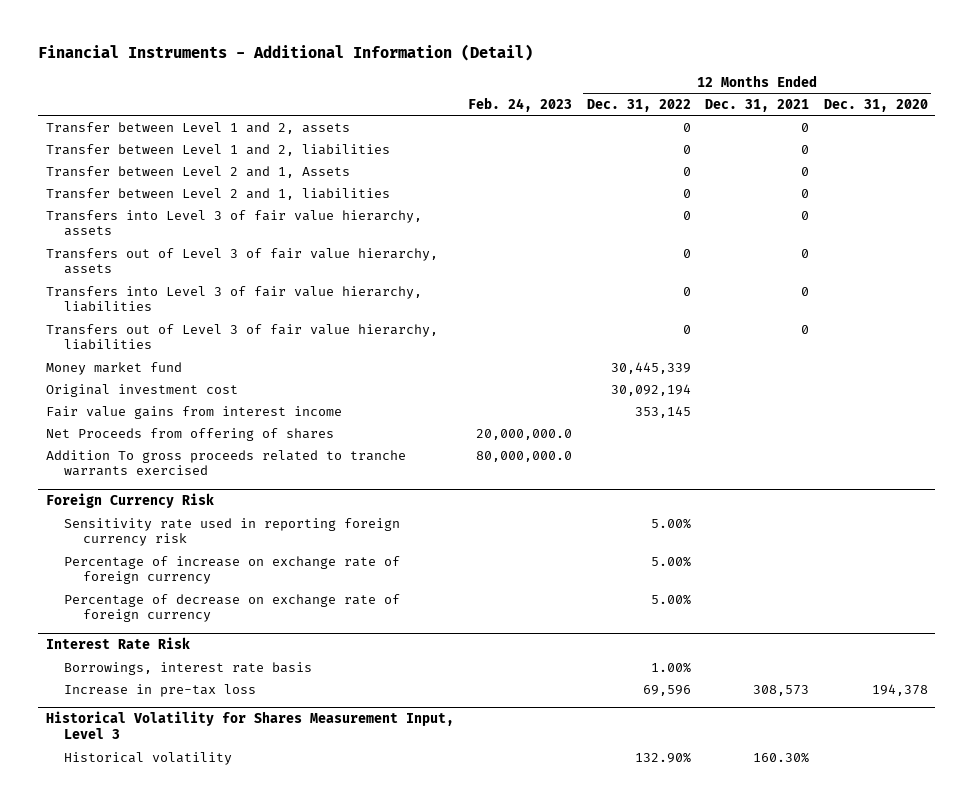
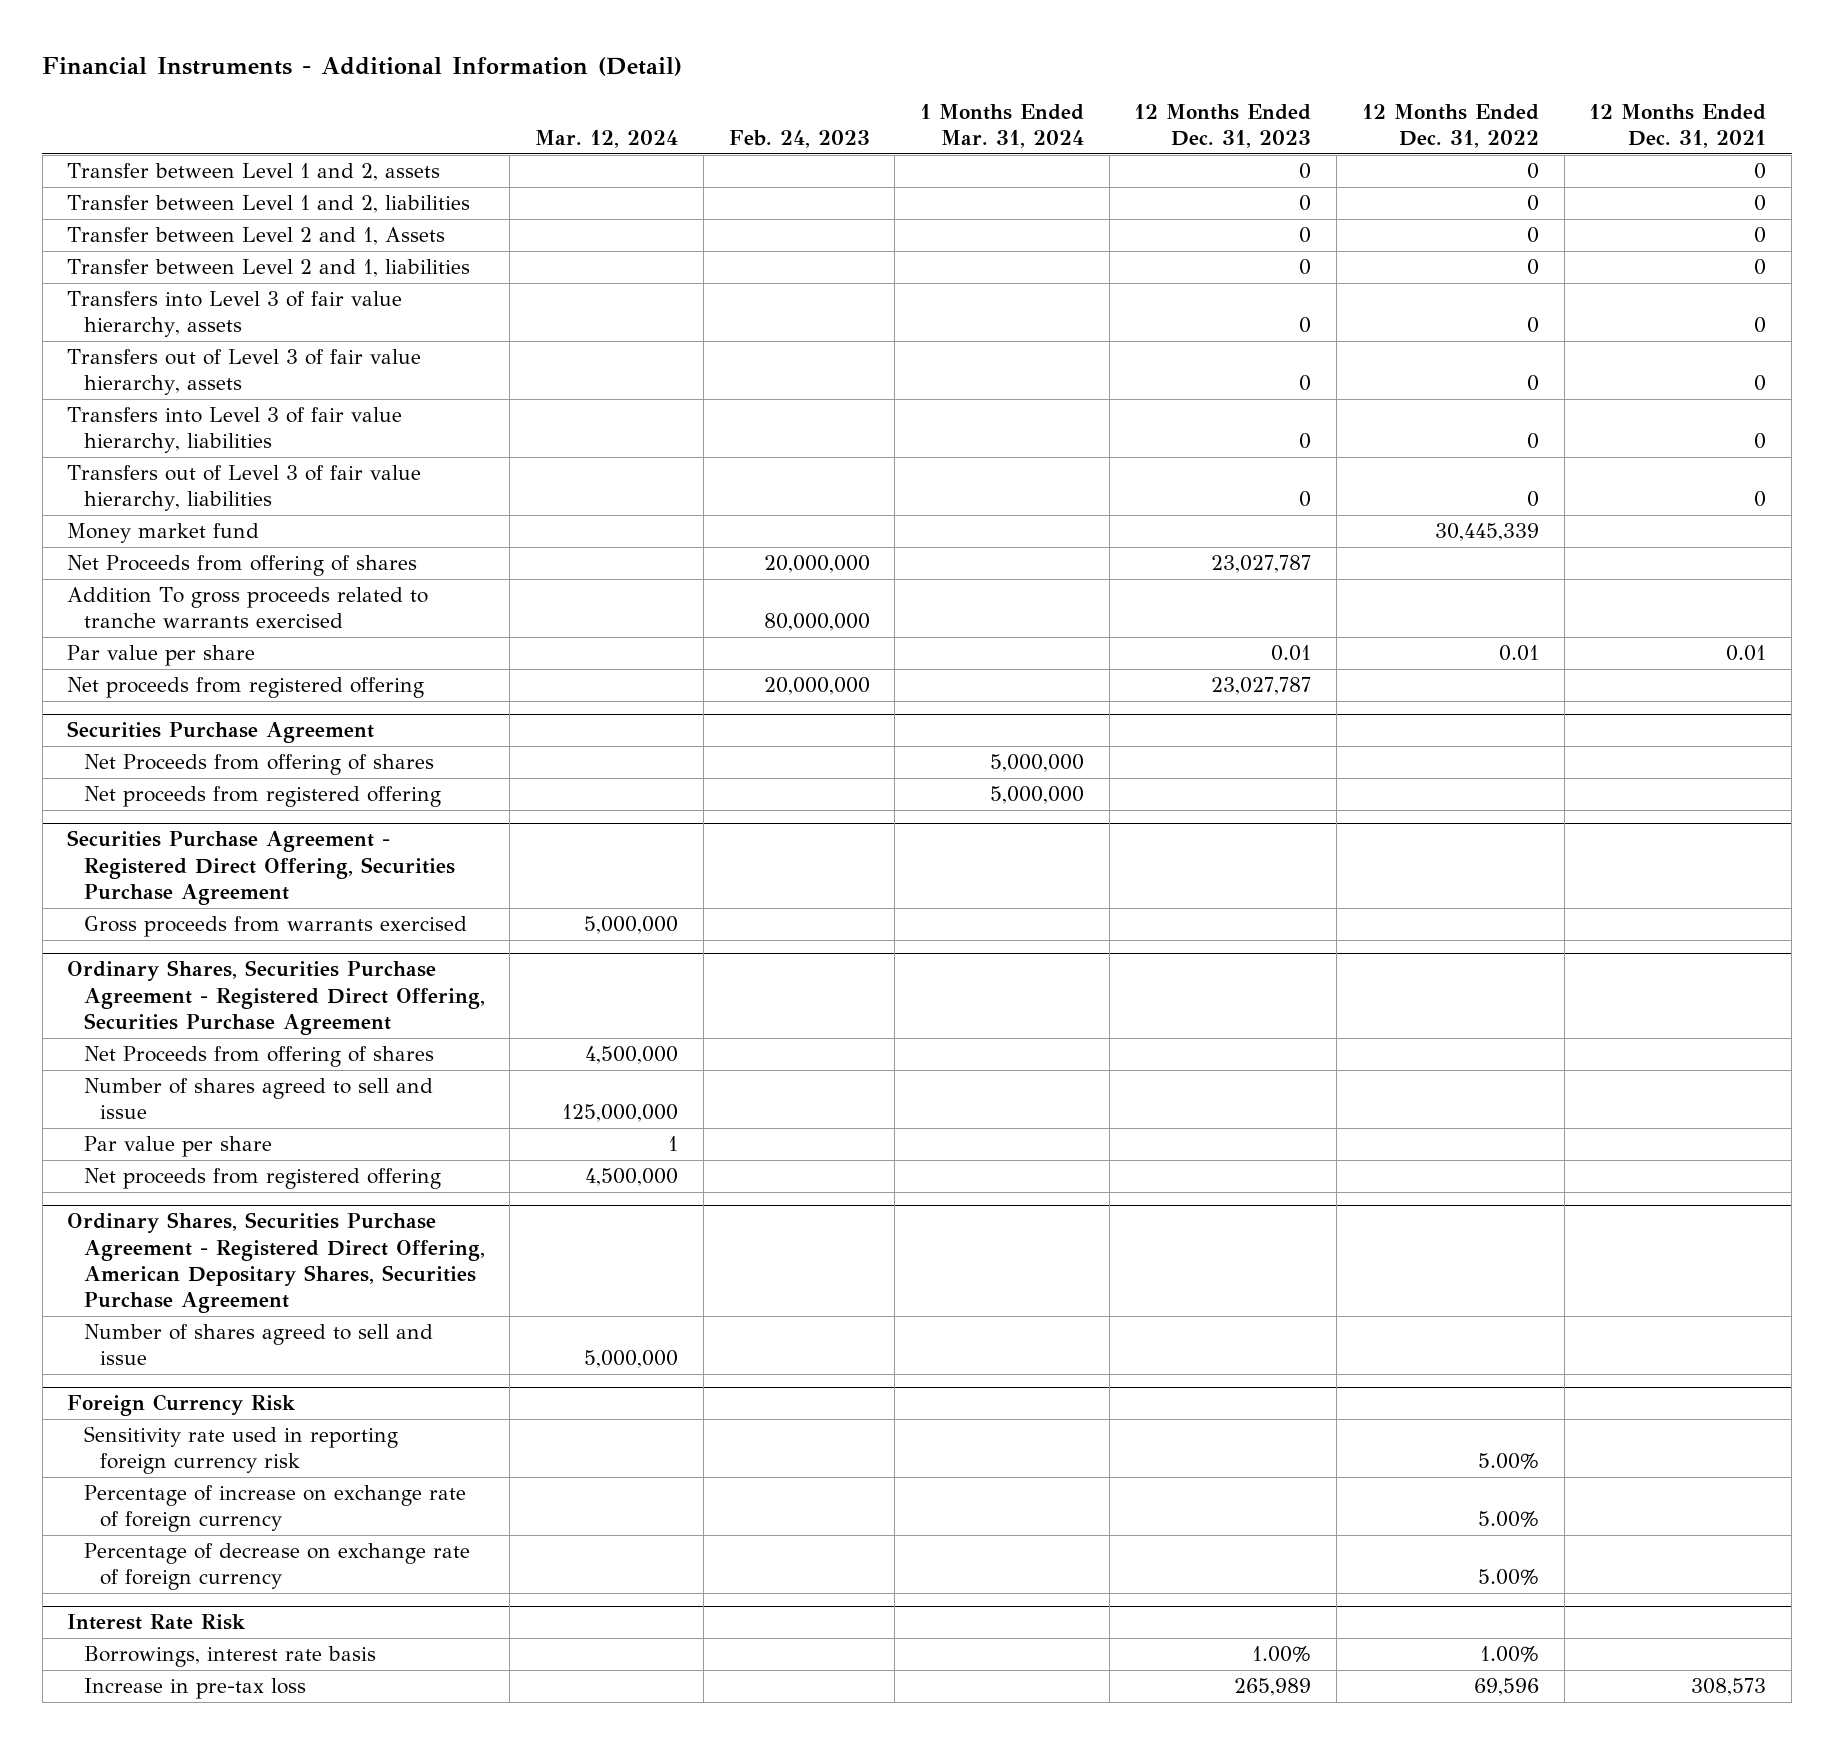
[823,98,928,112] Dec. 31, 2020 -> none
none -> [535,129,679,148] Mar. 12, 2024
none -> [919,103,1084,148] 1 Months Ended Mar. 31, 2024
none -> [1134,103,1312,148] 12 Months Ended Dec. 31, 2023
[45,383,238,397] Original investment cost -> none
[45,405,342,419] Fair value gains from interest income -> none
[476,428,573,440] 20,000,000.0 -> [763,555,870,574] 20,000,000
[476,450,573,462] 80,000,000.0 -> [763,613,870,632] 80,000,000
none -> [67,645,256,667] Par value per share
none -> [67,677,425,699] Net proceeds from registered offering
none -> [67,721,375,744] Securities Purchase Agreement
none -> [83,754,434,776] Net Proceeds from offering of shares
none -> [83,786,441,808] Net proceeds from registered offering
none -> [67,830,455,905] Securities Purchase Agreement - Registered Direct Offering, Securities Purchase Agreement
none -> [83,916,467,938] Gross proceeds from warrants exercised
none -> [67,960,485,1035] Ordinary Shares, Securities Purchase Agreement - Registered Direct Offering, Securities Purchase Agreement
none -> [83,1046,434,1068] Net Proceeds from offering of shares
none -> [83,1078,433,1120] Number of shares agreed to sell and issue
none -> [83,1136,272,1158] Par value per share
none -> [83,1168,441,1190] Net proceeds from registered offering
none -> [67,1212,485,1314] Ordinary Shares, Securities Purchase Agreement - Registered Direct Offering, American Depositary Shares, Securities Purchase Agreement
none -> [83,1324,433,1366] Number of shares agreed to sell and issue
[45,711,454,740] Historical Volatility for Shares Measurement Input, Level 3 -> none
[64,751,233,765] Historical volatility -> none

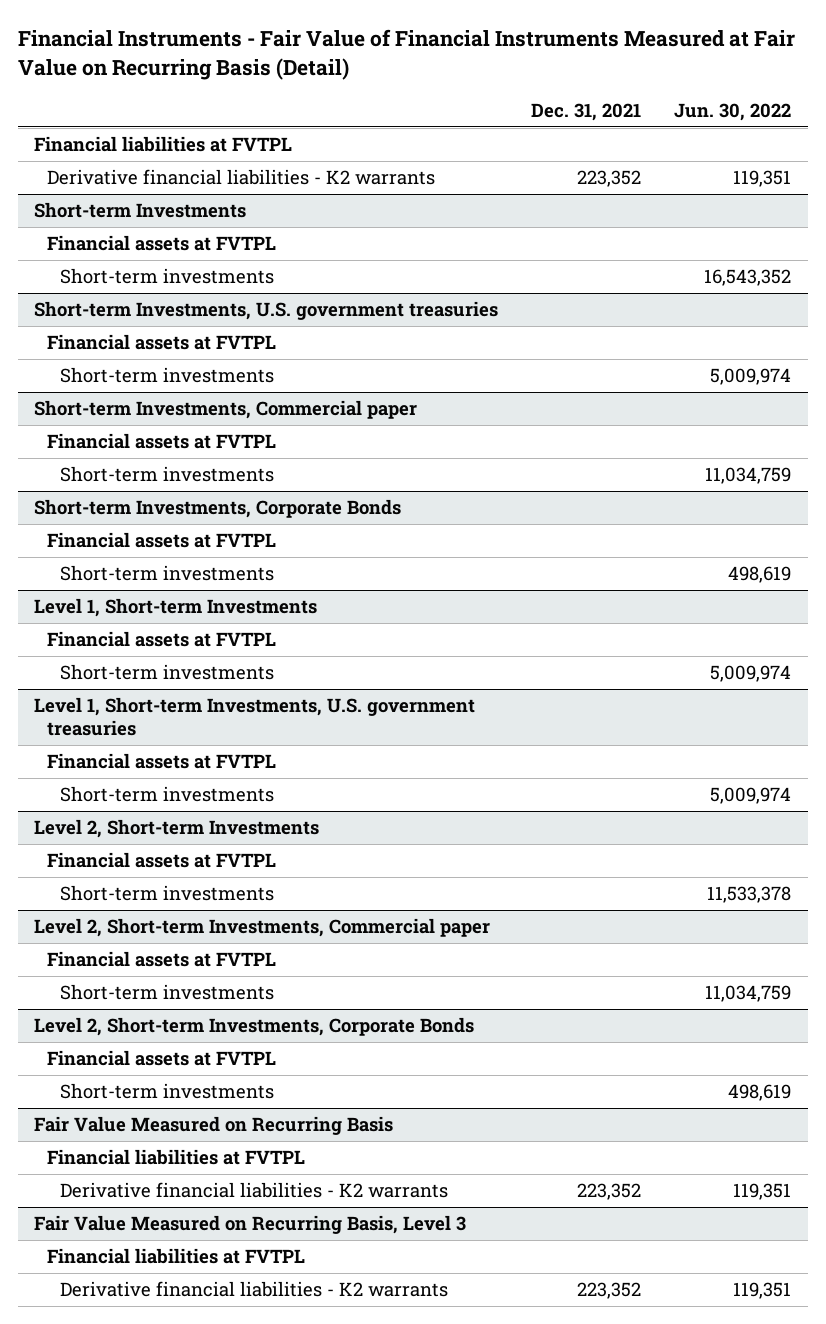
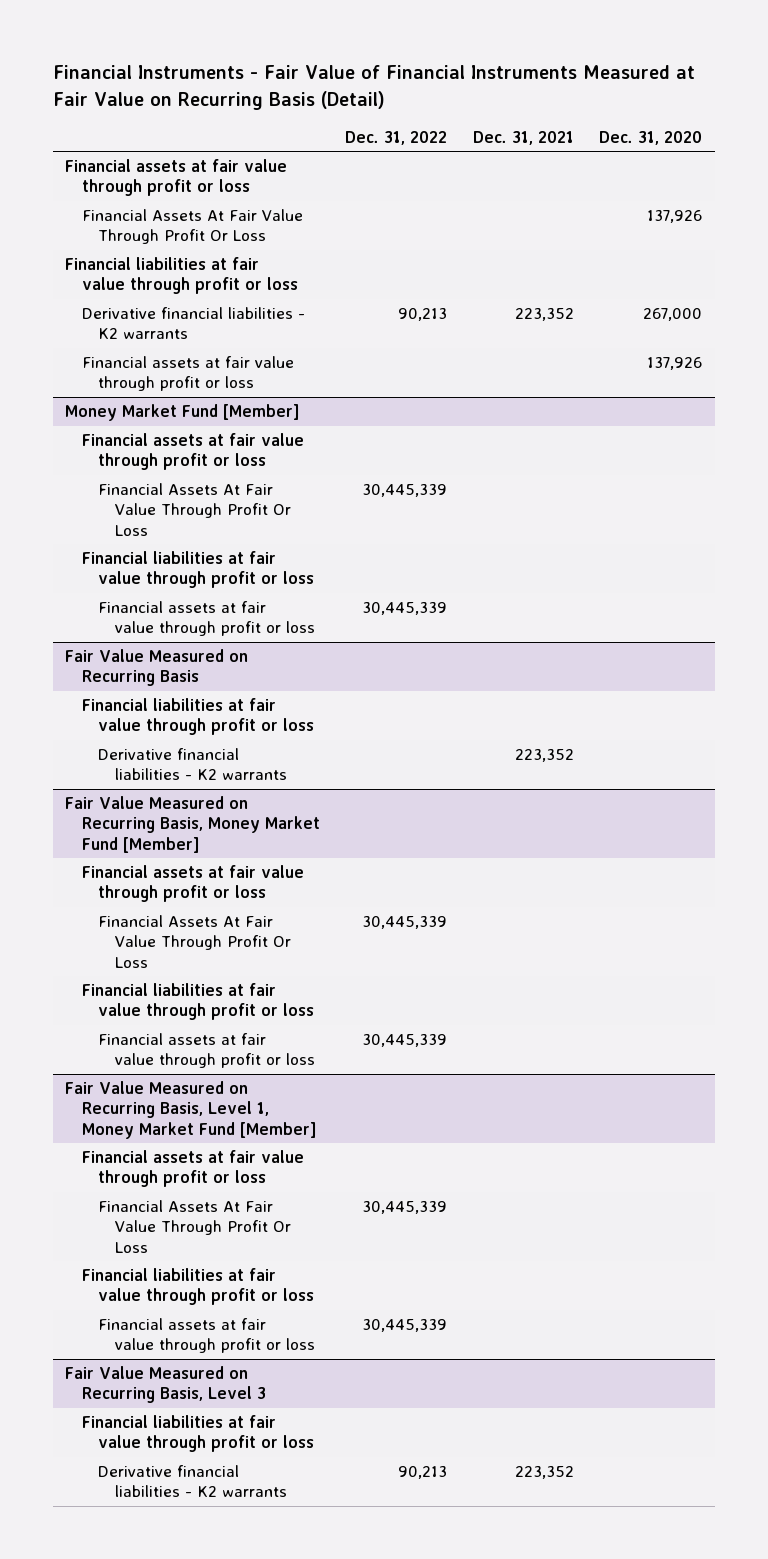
[674,102,792,121] Jun. 30, 2022 -> none
none -> [345,130,448,145] Dec. 31, 2022
none -> [599,130,703,145] Dec. 31, 2020
none -> [65,159,288,197] Financial assets at fair value through profit or loss
none -> [81,209,303,245] Financial Assets At Fair Value Through Profit Or Loss
[34,136,293,153] Financial liabilities at FVTPL -> [65,257,298,295] Financial liabilities at fair value through profit or loss
[34,202,247,219] Short-term Investments -> none
[47,235,277,252] Financial assets at FVTPL -> none
[60,268,275,285] Short-term investments -> none
[34,301,499,321] Short-term Investments, U.S. government treasuries -> none
[47,334,277,351] Financial assets at FVTPL -> none
[60,367,275,384] Short-term investments -> none
[34,400,418,420] Short-term Investments, Commercial paper -> none
[47,433,277,450] Financial assets at FVTPL -> none
[60,466,275,483] Short-term investments -> none
[34,499,402,519] Short-term Investments, Corporate Bonds -> none
[47,532,277,549] Financial assets at FVTPL -> none
[60,565,275,582] Short-term investments -> none
[34,598,318,618] Level 1, Short-term Investments -> none
[47,631,277,648] Financial assets at FVTPL -> none
[60,664,275,681] Short-term investments -> none
[34,697,476,736] Level 1, Short-term Investments, U.S. government treasuries -> none
[47,753,277,770] Financial assets at FVTPL -> none
[60,786,275,803] Short-term investments -> none
[34,819,320,839] Level 2, Short-term Investments -> none
[47,852,277,869] Financial assets at FVTPL -> none
[60,885,275,902] Short-term investments -> none
[34,918,491,938] Level 2, Short-term Investments, Commercial paper -> none
[47,951,277,968] Financial assets at FVTPL -> none
[60,984,275,1001] Short-term investments -> none
[34,1017,475,1037] Level 2, Short-term Investments, Corporate Bonds -> none
[47,1050,277,1067] Financial assets at FVTPL -> none
[60,1083,275,1100] Short-term investments -> none
none -> [81,356,294,392] Financial assets at fair value through profit or loss
none -> [65,404,301,422] Money Market Fund [Member]
none -> [81,433,304,471] Financial assets at fair value through profit or loss
none -> [98,483,291,536] Financial Assets At Fair Value Through Profit Or Loss
none -> [81,551,315,589] Financial liabilities at fair value through profit or loss
none -> [98,601,315,637] Financial assets at fair value through profit or loss
[47,1149,306,1166] Financial liabilities at FVTPL -> [81,698,315,736] Financial liabilities at fair value through profit or loss
none -> [65,796,320,853] Fair Value Measured on Recurring Basis, Money Market Fund [Member]
none -> [81,865,304,903] Financial assets at fair value through profit or loss
none -> [98,915,291,968] Financial Assets At Fair Value Through Profit Or Loss
none -> [81,983,315,1021] Financial liabilities at fair value through profit or loss
none -> [98,1033,315,1069] Financial assets at fair value through profit or loss
none -> [65,1081,317,1139] Fair Value Measured on Recurring Basis, Level 1, Money Market Fund [Member]
none -> [81,1150,304,1188] Financial assets at fair value through profit or loss
none -> [98,1200,291,1253] Financial Assets At Fair Value Through Profit Or Loss
none -> [81,1268,315,1306] Financial liabilities at fair value through profit or loss
none -> [98,1318,315,1354] Financial assets at fair value through profit or loss
[47,1248,306,1265] Financial liabilities at FVTPL -> [81,1415,315,1453] Financial liabilities at fair value through profit or loss

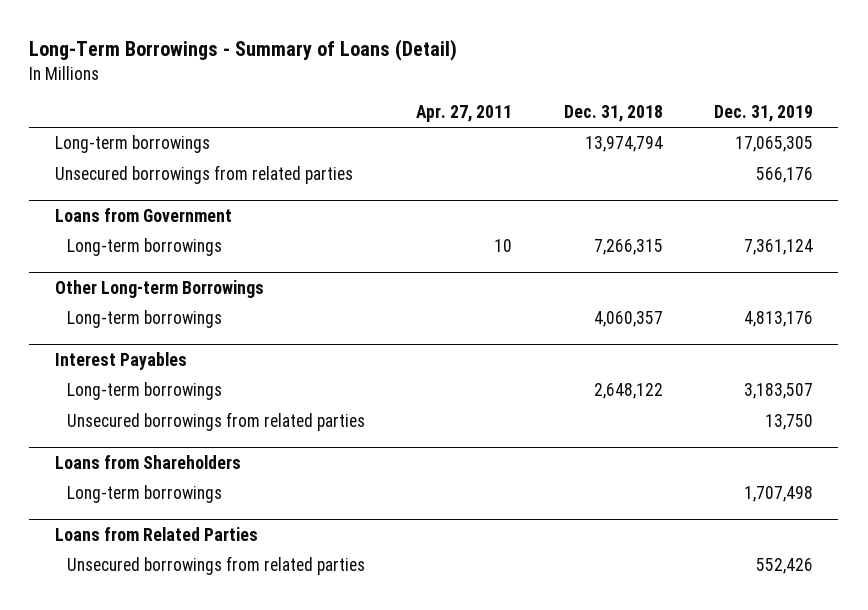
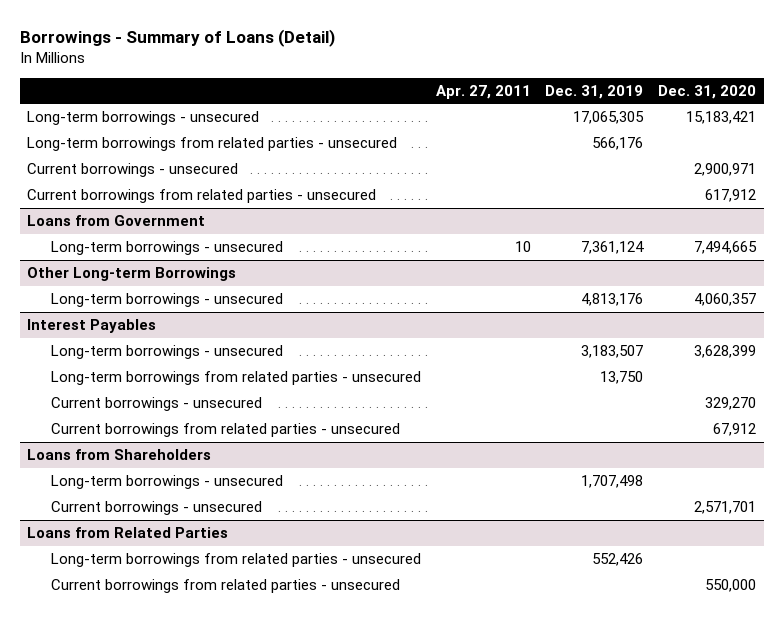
[29,39,458,62] Long-Term Borrowings - Summary of Loans (Detail) -> [19,28,335,47] Borrowings - Summary of Loans (Detail)
[563,105,663,123] Dec. 31, 2018 -> none
none -> [658,84,757,99] Dec. 31, 2020
[54,135,210,154] Long-term borrowings -> [27,111,260,126] Long-term borrowings - unsecured
[54,165,353,185] Unsecured borrowings from related parties -> [27,137,398,152] Long-term borrowings from related parties - unsecured
none -> [27,163,239,178] Current borrowings - unsecured
none -> [27,189,377,204] Current borrowings from related parties - unsecured
[67,238,223,257] Long-term borrowings -> [50,241,283,256] Long-term borrowings - unsecured
[67,310,223,329] Long-term borrowings -> [50,293,283,308] Long-term borrowings - unsecured
[67,382,223,401] Long-term borrowings -> [50,345,283,360] Long-term borrowings - unsecured
[67,412,366,432] Unsecured borrowings from related parties -> [50,371,421,386] Long-term borrowings from related parties - unsecured
none -> [50,397,262,412] Current borrowings - unsecured
none -> [50,423,400,438] Current borrowings from related parties - unsecured
[67,485,223,504] Long-term borrowings -> [50,475,283,490] Long-term borrowings - unsecured
none -> [50,501,262,516] Current borrowings - unsecured
[67,556,366,576] Unsecured borrowings from related parties -> [50,553,421,568] Long-term borrowings from related parties - unsecured
none -> [50,579,400,594] Current borrowings from related parties - unsecured

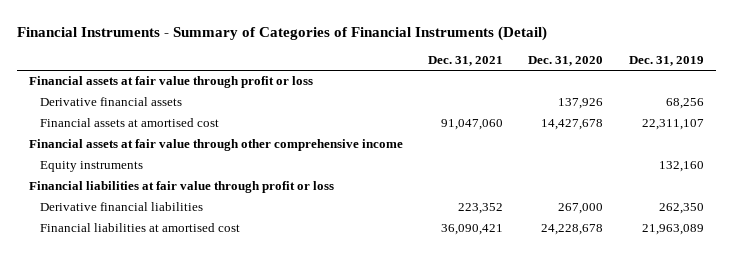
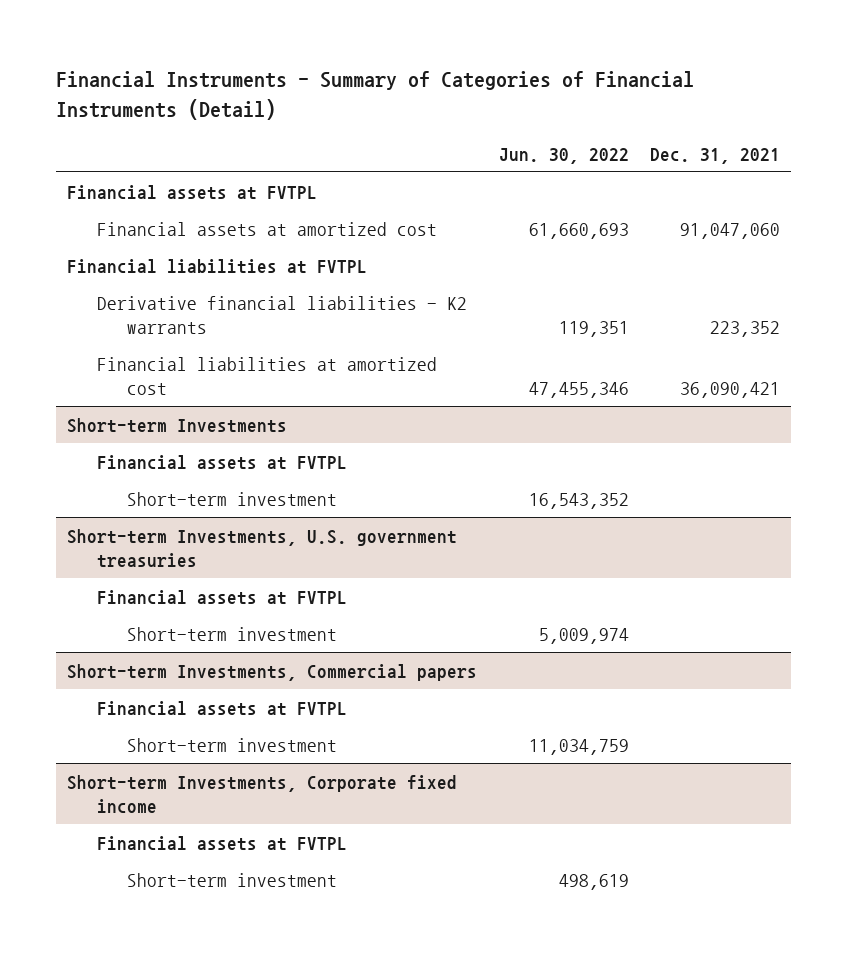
[528,55,604,66] Dec. 31, 2020 -> none
[628,55,704,66] Dec. 31, 2019 -> none
none -> [498,147,629,164] Jun. 30, 2022
[39,97,182,107] Derivative financial assets -> none
[29,139,404,152] Financial assets at fair value through other comprehensive income -> none
[39,161,143,173] Equity instruments -> none
[29,76,314,89] Financial assets at fair value through profit or loss -> [67,184,318,200] Financial assets at FVTPL
[39,118,219,128] Financial assets at amortised cost -> [96,221,437,236] Financial assets at amortized cost
[29,181,335,194] Financial liabilities at fair value through profit or loss -> [67,258,368,274] Financial liabilities at FVTPL
[39,202,203,212] Derivative financial liabilities -> [96,295,467,334] Derivative financial liabilities - K2 warrants
[39,223,240,233] Financial liabilities at amortised cost -> [96,356,437,395] Financial liabilities at amortized cost
none -> [67,417,288,433] Short-term Investments
none -> [96,454,347,470] Financial assets at FVTPL
none -> [126,491,337,506] Short-term investment
none -> [67,528,458,568] Short-term Investments, U.S. government treasuries
none -> [96,589,347,605] Financial assets at FVTPL
none -> [126,626,337,641] Short-term investment
none -> [67,663,478,681] Short-term Investments, Commercial papers
none -> [96,700,347,716] Financial assets at FVTPL
none -> [126,737,337,752] Short-term investment
none -> [67,774,458,814] Short-term Investments, Corporate fixed income
none -> [96,835,347,851] Financial assets at FVTPL
none -> [126,872,337,887] Short-term investment

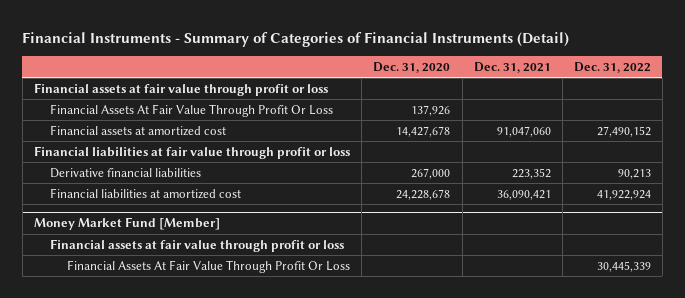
[498,147,629,164] Jun. 30, 2022 -> none
none -> [373,61,451,73] Dec. 31, 2020
none -> [573,61,651,73] Dec. 31, 2022
[67,184,318,200] Financial assets at FVTPL -> [33,82,328,96] Financial assets at fair value through profit or loss
none -> [50,103,334,117] Financial Assets At Fair Value Through Profit Or Loss
[67,258,368,274] Financial liabilities at FVTPL -> [33,145,350,159] Financial liabilities at fair value through profit or loss
[96,295,467,334] Derivative financial liabilities - K2 warrants -> [50,167,202,178] Derivative financial liabilities
[67,417,288,433] Short-term Investments -> none
[96,454,347,470] Financial assets at FVTPL -> none
[126,491,337,506] Short-term investment -> none
[67,528,458,568] Short-term Investments, U.S. government treasuries -> none
[96,589,347,605] Financial assets at FVTPL -> none
[126,626,337,641] Short-term investment -> none
[67,663,478,681] Short-term Investments, Commercial papers -> none
[96,700,347,716] Financial assets at FVTPL -> none
[126,737,337,752] Short-term investment -> none
[67,774,458,814] Short-term Investments, Corporate fixed income -> none
[96,835,347,851] Financial assets at FVTPL -> none
[126,872,337,887] Short-term investment -> none
none -> [33,217,220,231] Money Market Fund [Member]
none -> [50,238,345,252] Financial assets at fair value through profit or loss
none -> [67,259,351,273] Financial Assets At Fair Value Through Profit Or Loss

